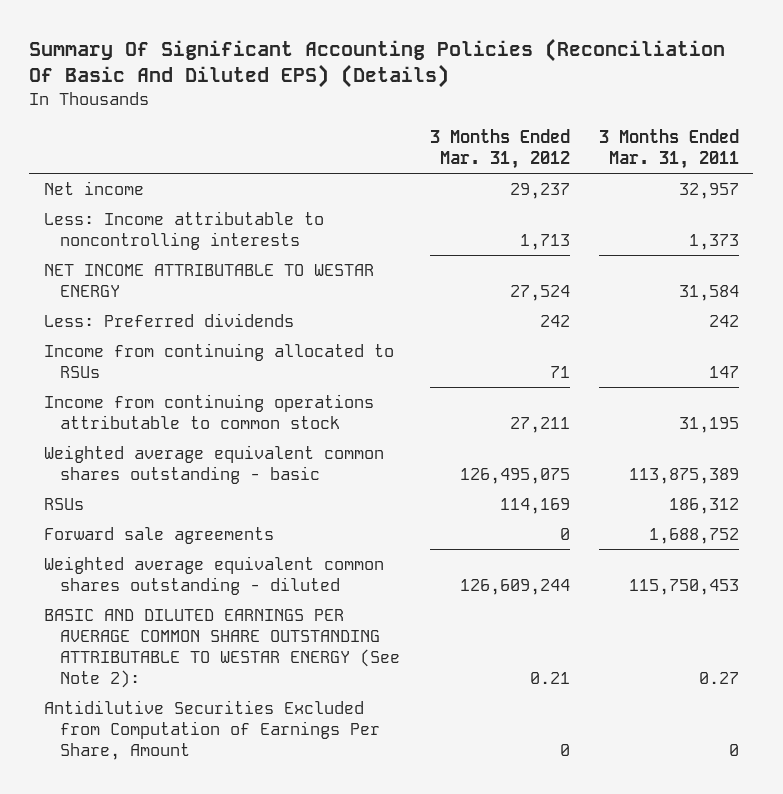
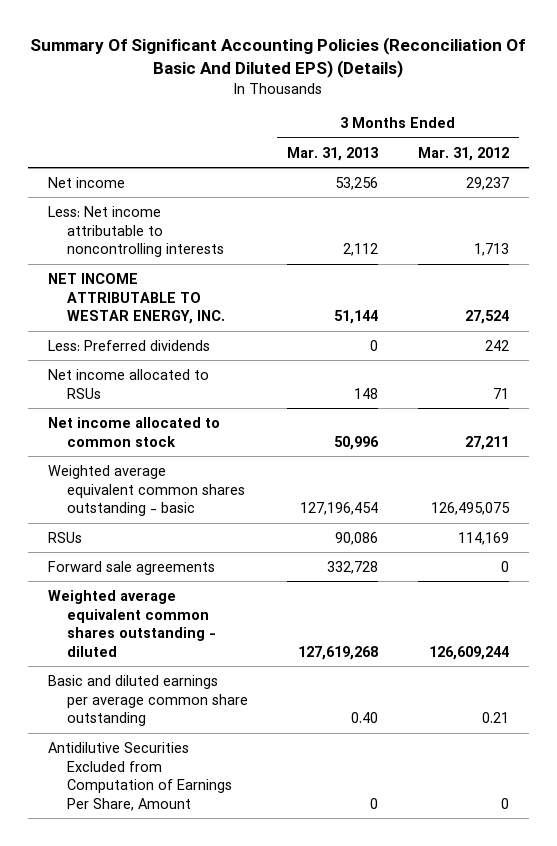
[598,129,739,170] 3 Months Ended Mar. 31, 2011 -> none
none -> [287,146,379,161] Mar. 31, 2013
[43,210,324,251] Less: Income attributable to noncontrolling interests -> [47,205,224,258] Less: Net income attributable to noncontrolling interests
[43,263,374,298] NET INCOME ATTRIBUTABLE TO WESTAR ENERGY -> [47,272,225,325] NET INCOME ATTRIBUTABLE TO WESTAR ENERGY, INC.
[43,342,394,379] Income from continuing allocated to RSUs -> [47,368,209,399] Net income allocated to RSUs
[43,393,374,430] Income from continuing operations attributable to common stock -> [47,416,220,447] Net income allocated to common stock
[43,608,401,689] BASIC AND DILUTED EARNINGS PER AVERAGE COMMON SHARE OUTSTANDING ATTRIBUTABLE TO WESTAR ENERGY (See Note 2): -> [47,674,248,727] Basic and diluted earnings per average common share outstanding

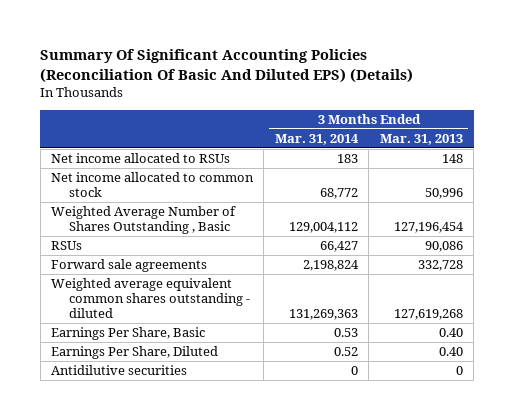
[417,146,509,161] Mar. 31, 2012 -> none
none -> [274,133,359,145] Mar. 31, 2014
[47,176,125,188] Net income -> none
[47,205,224,258] Less: Net income attributable to noncontrolling interests -> none
[47,272,225,325] NET INCOME ATTRIBUTABLE TO WESTAR ENERGY, INC. -> none
[47,339,210,351] Less: Preferred dividends -> none
[47,464,245,517] Weighted average equivalent common shares outstanding - basic -> [51,206,237,235] Weighted Average Number of Shares Outstanding , Basic
[47,674,248,727] Basic and diluted earnings per average common share outstanding -> none
none -> [51,327,206,341] Earnings Per Share, Basic
none -> [51,346,219,360] Earnings Per Share, Diluted
[47,741,232,812] Antidilutive Securities Excluded from Computation of Earnings Per Share, Amount -> [51,365,188,376] Antidilutive securities

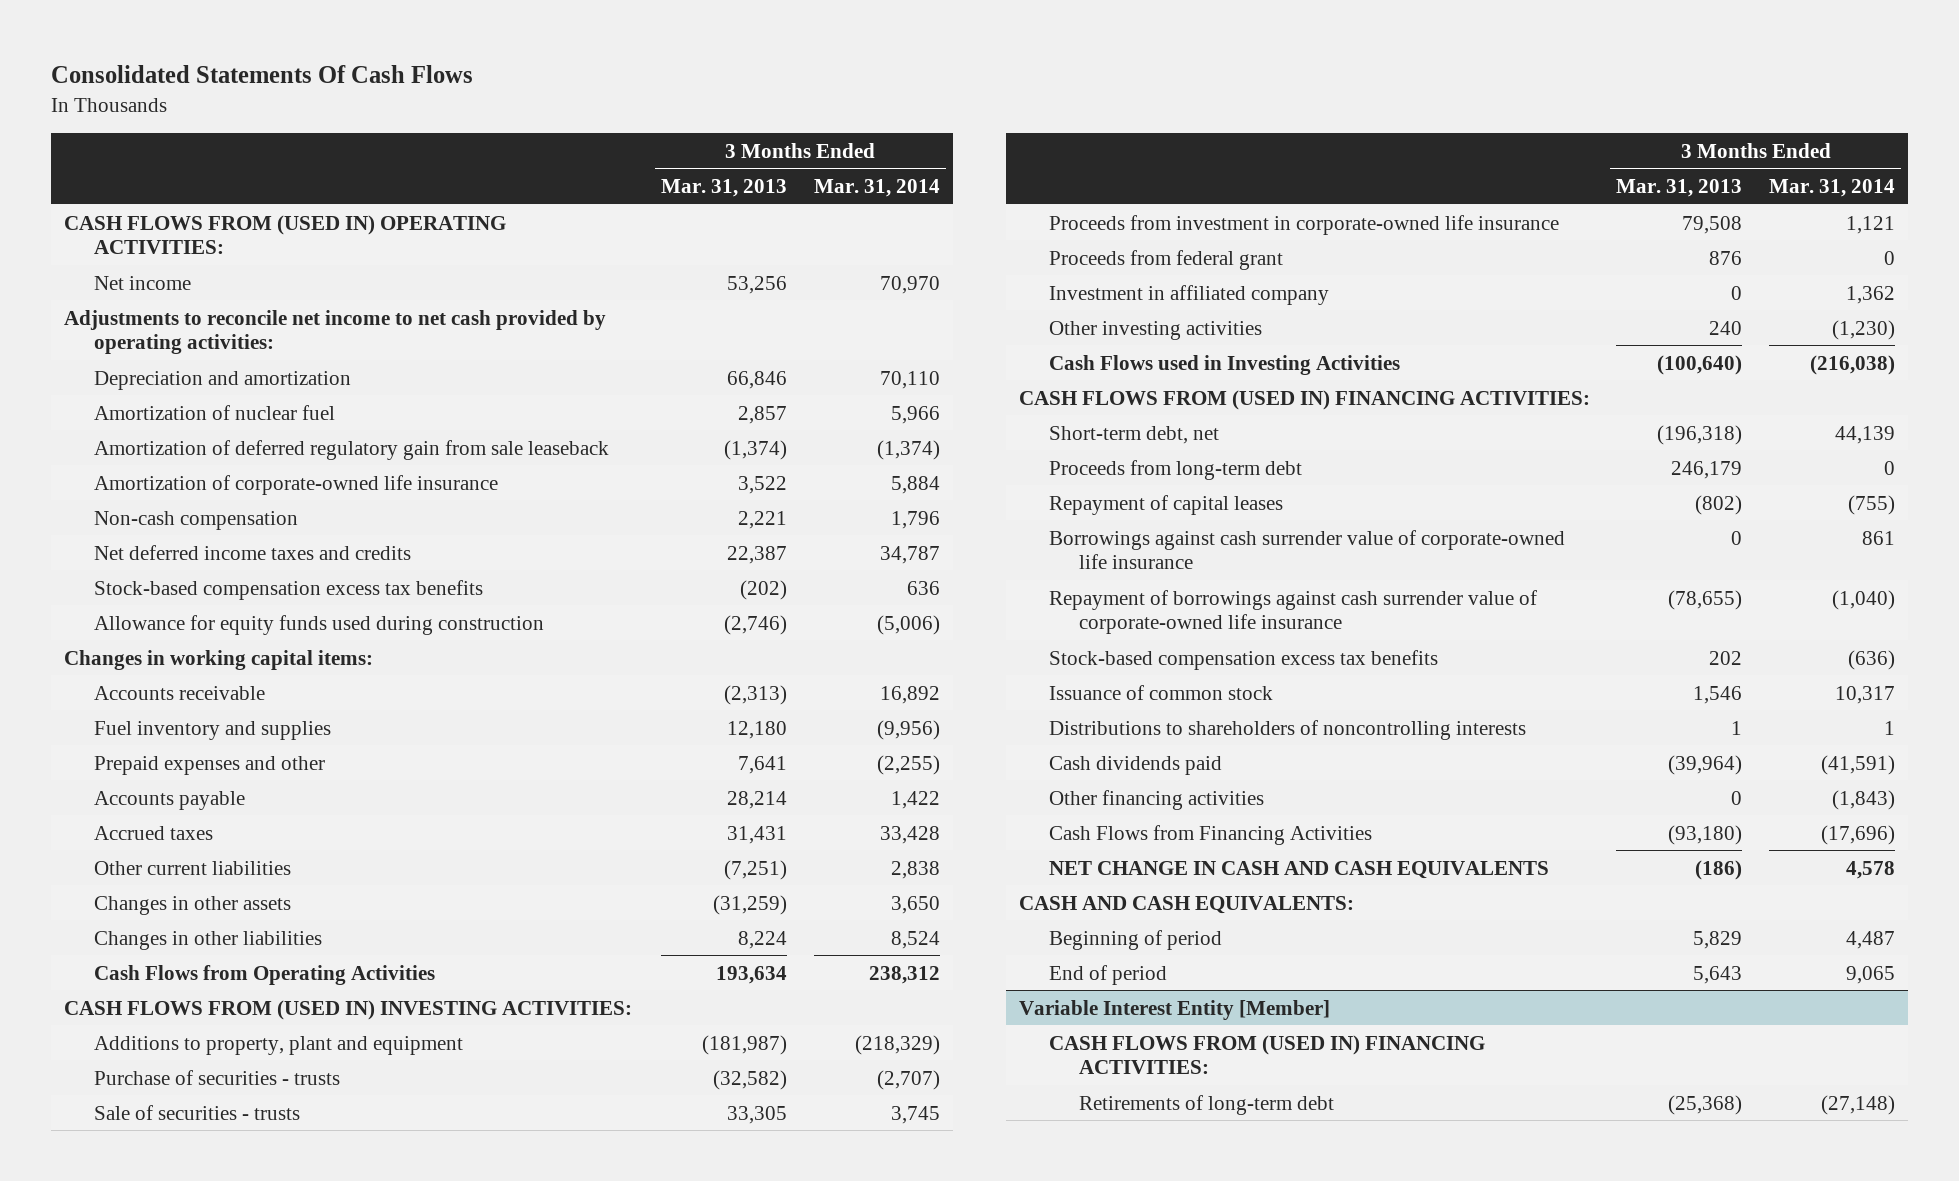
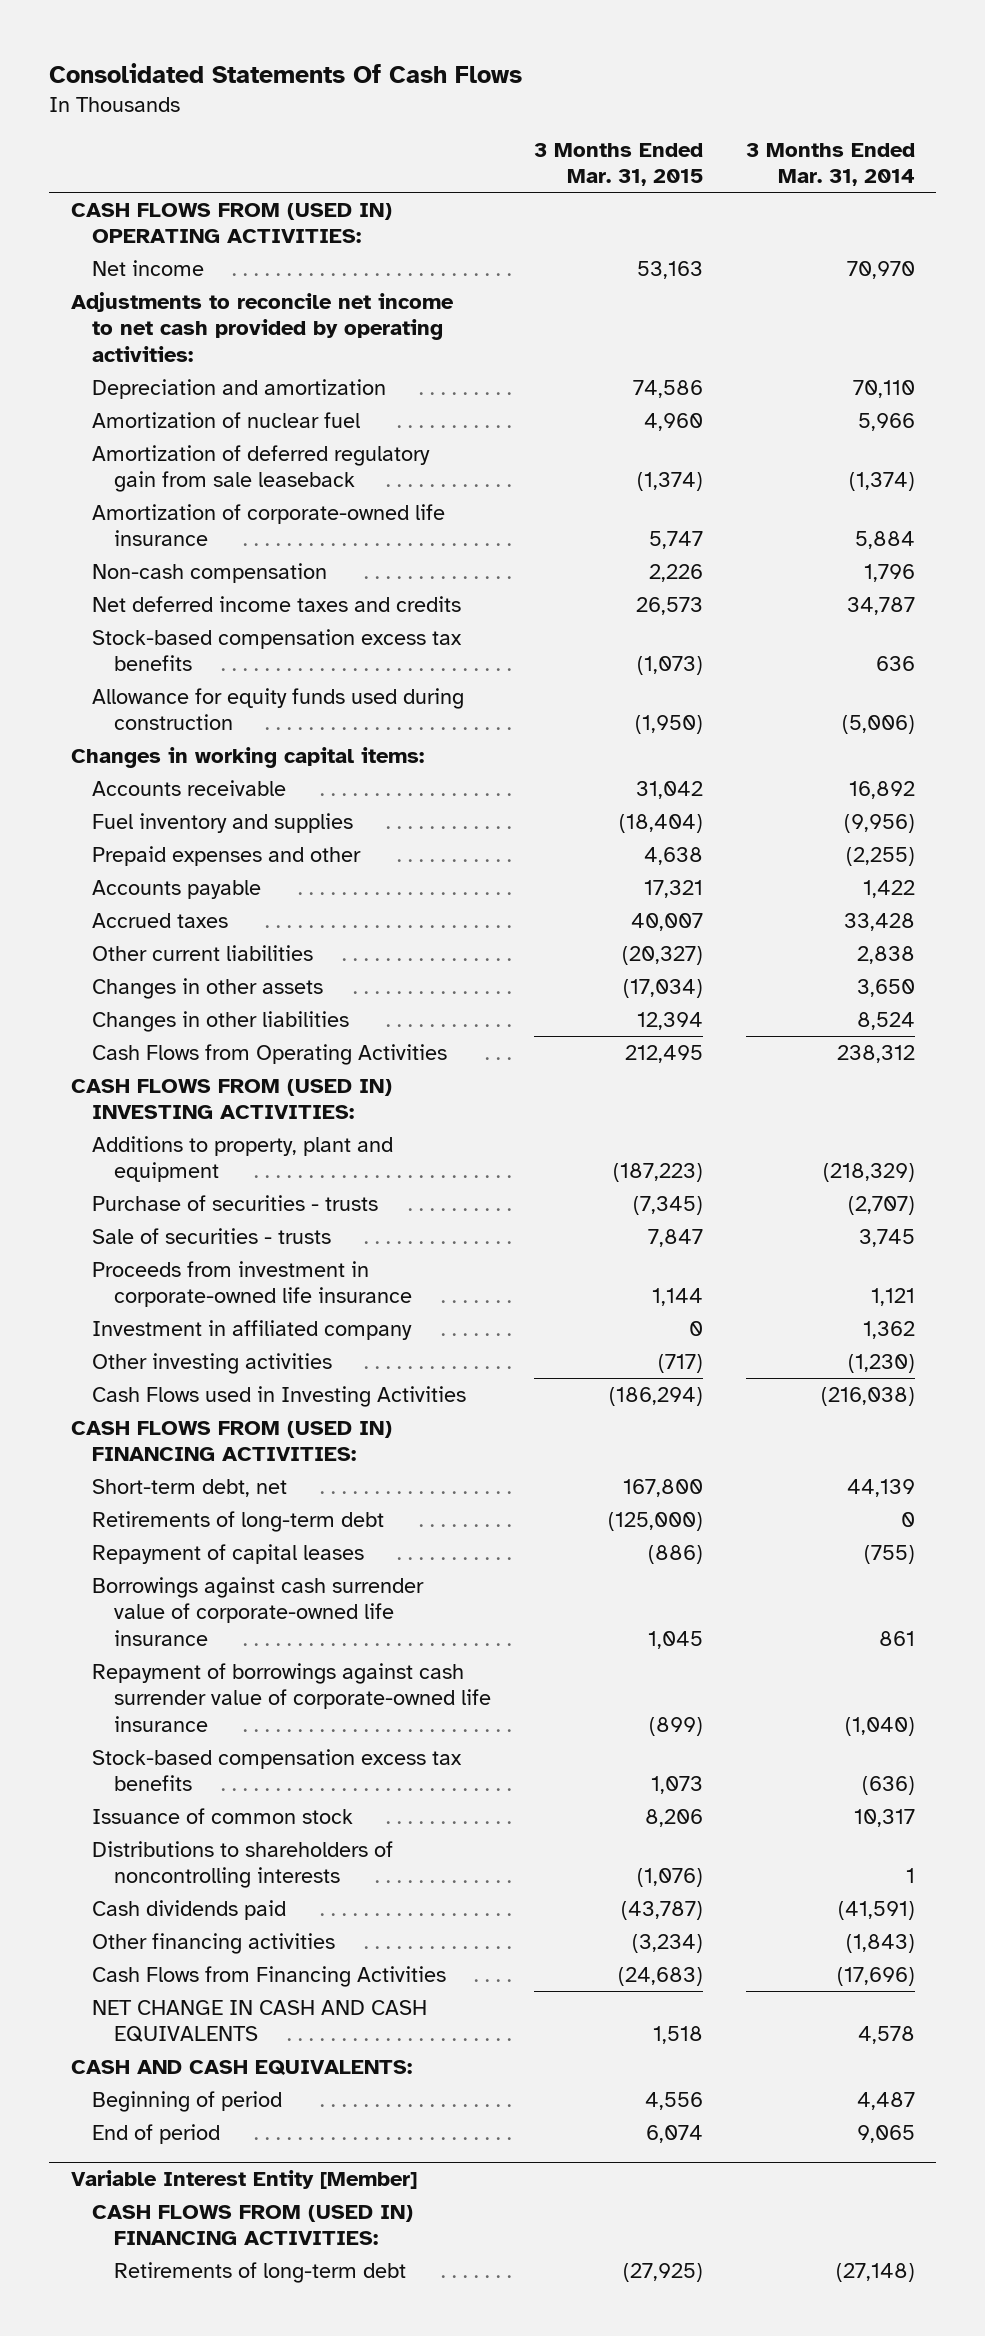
[661,179,788,198] Mar. 31, 2013 -> none
none -> [533,142,703,187] 3 Months Ended Mar. 31, 2015
[1049,249,1284,270] Proceeds from federal grant -> none
[1049,459,1303,480] Proceeds from long-term debt -> none
none -> [92,1510,385,1532] Retirements of long-term debt

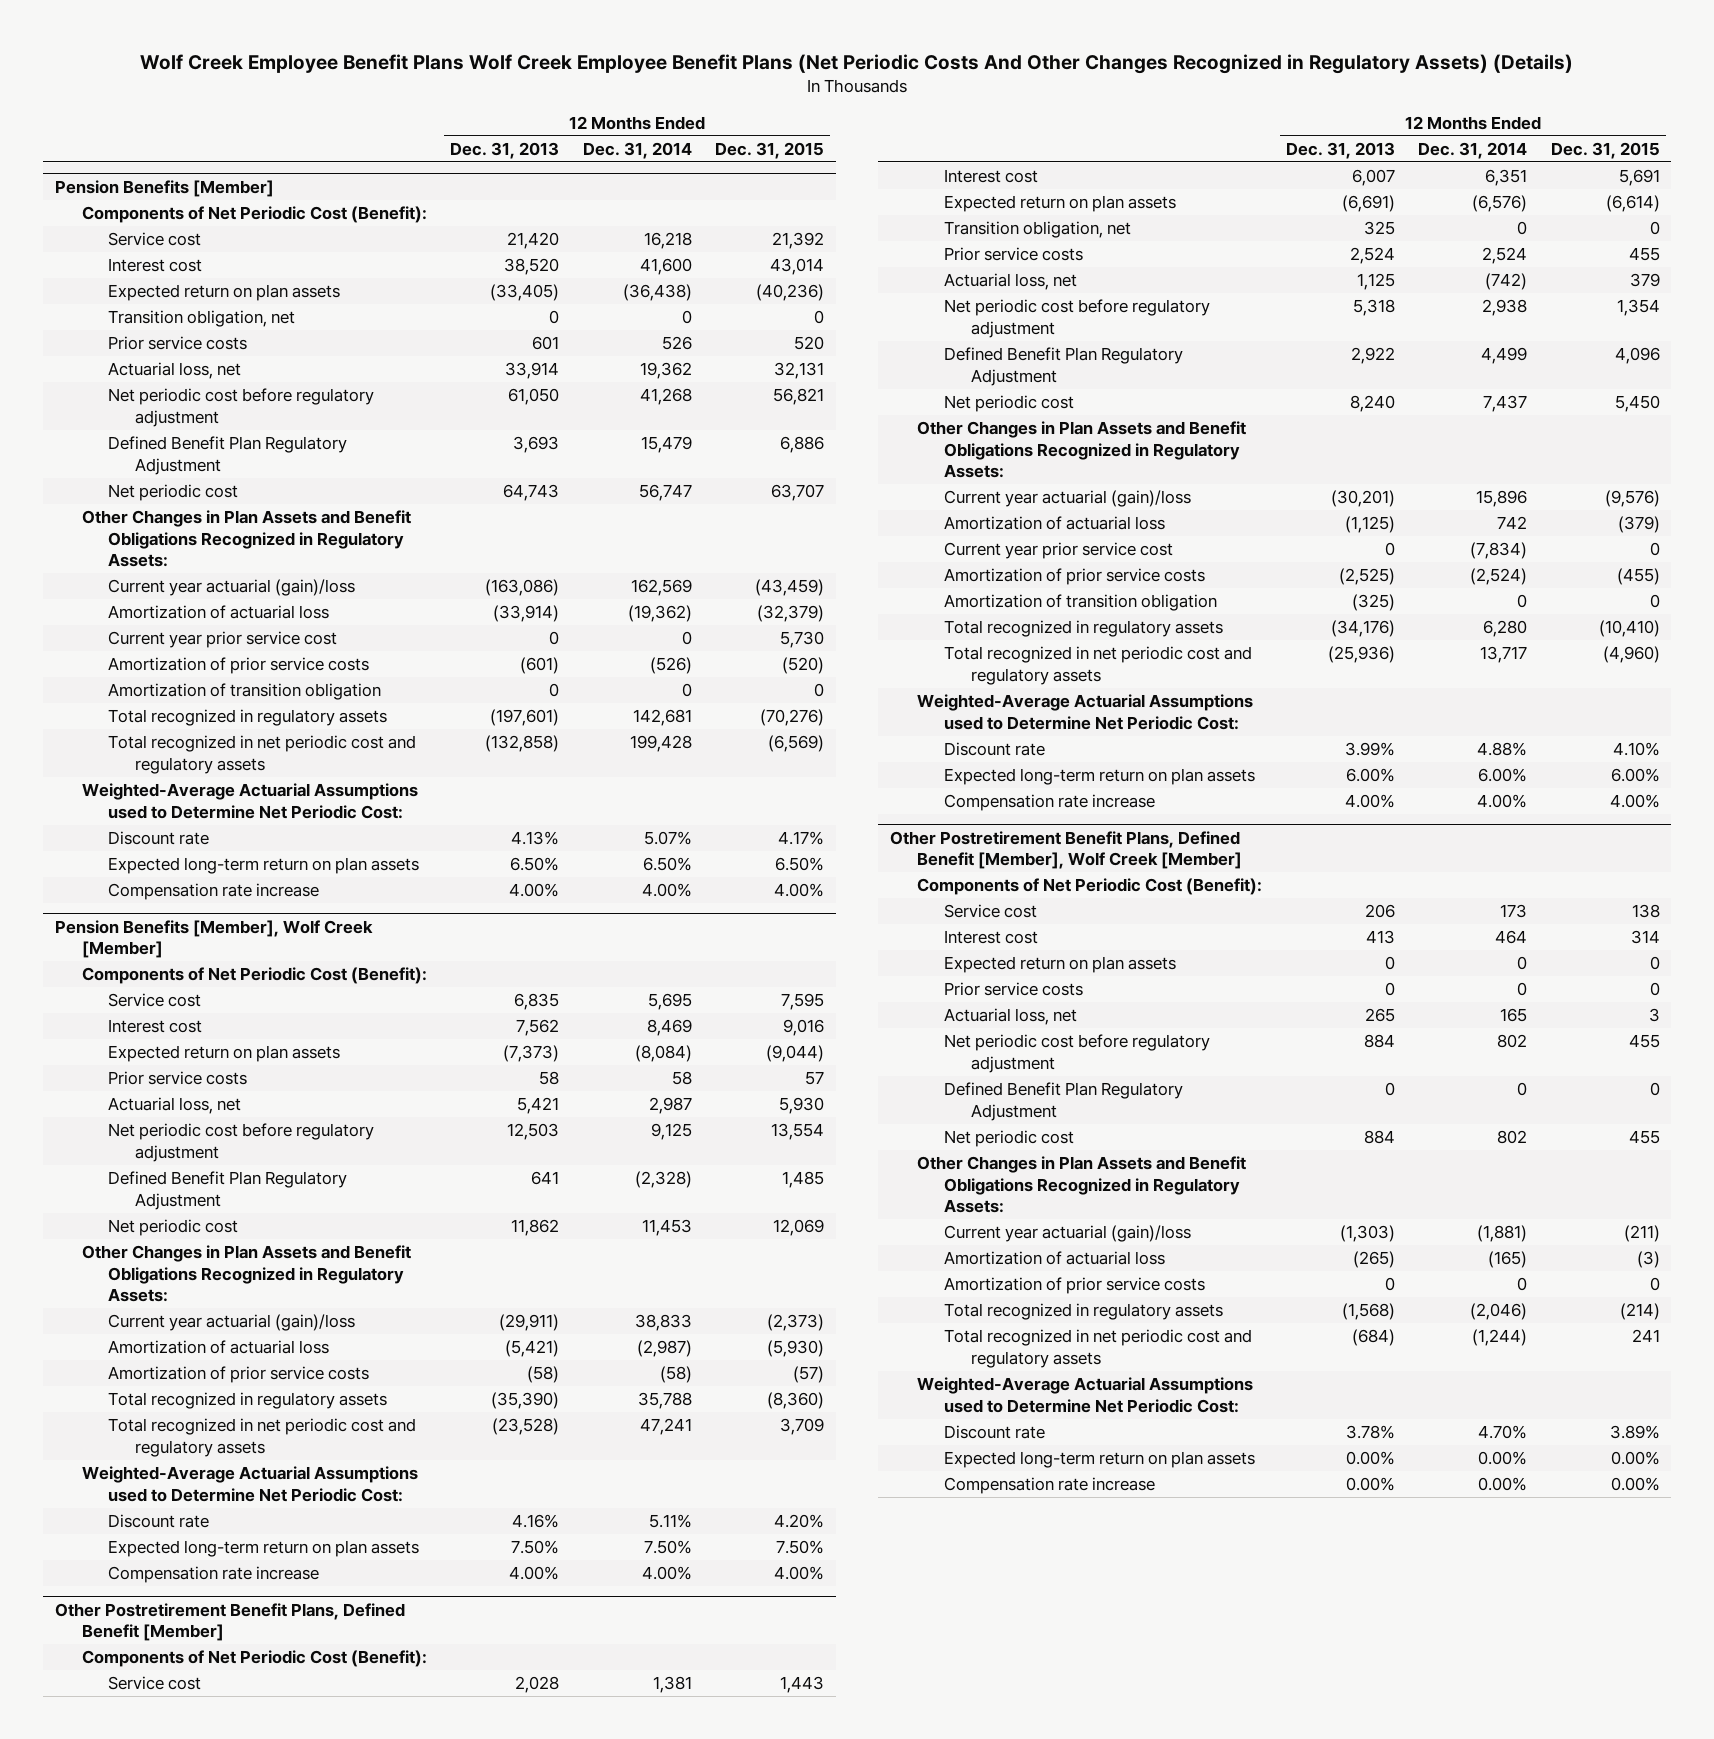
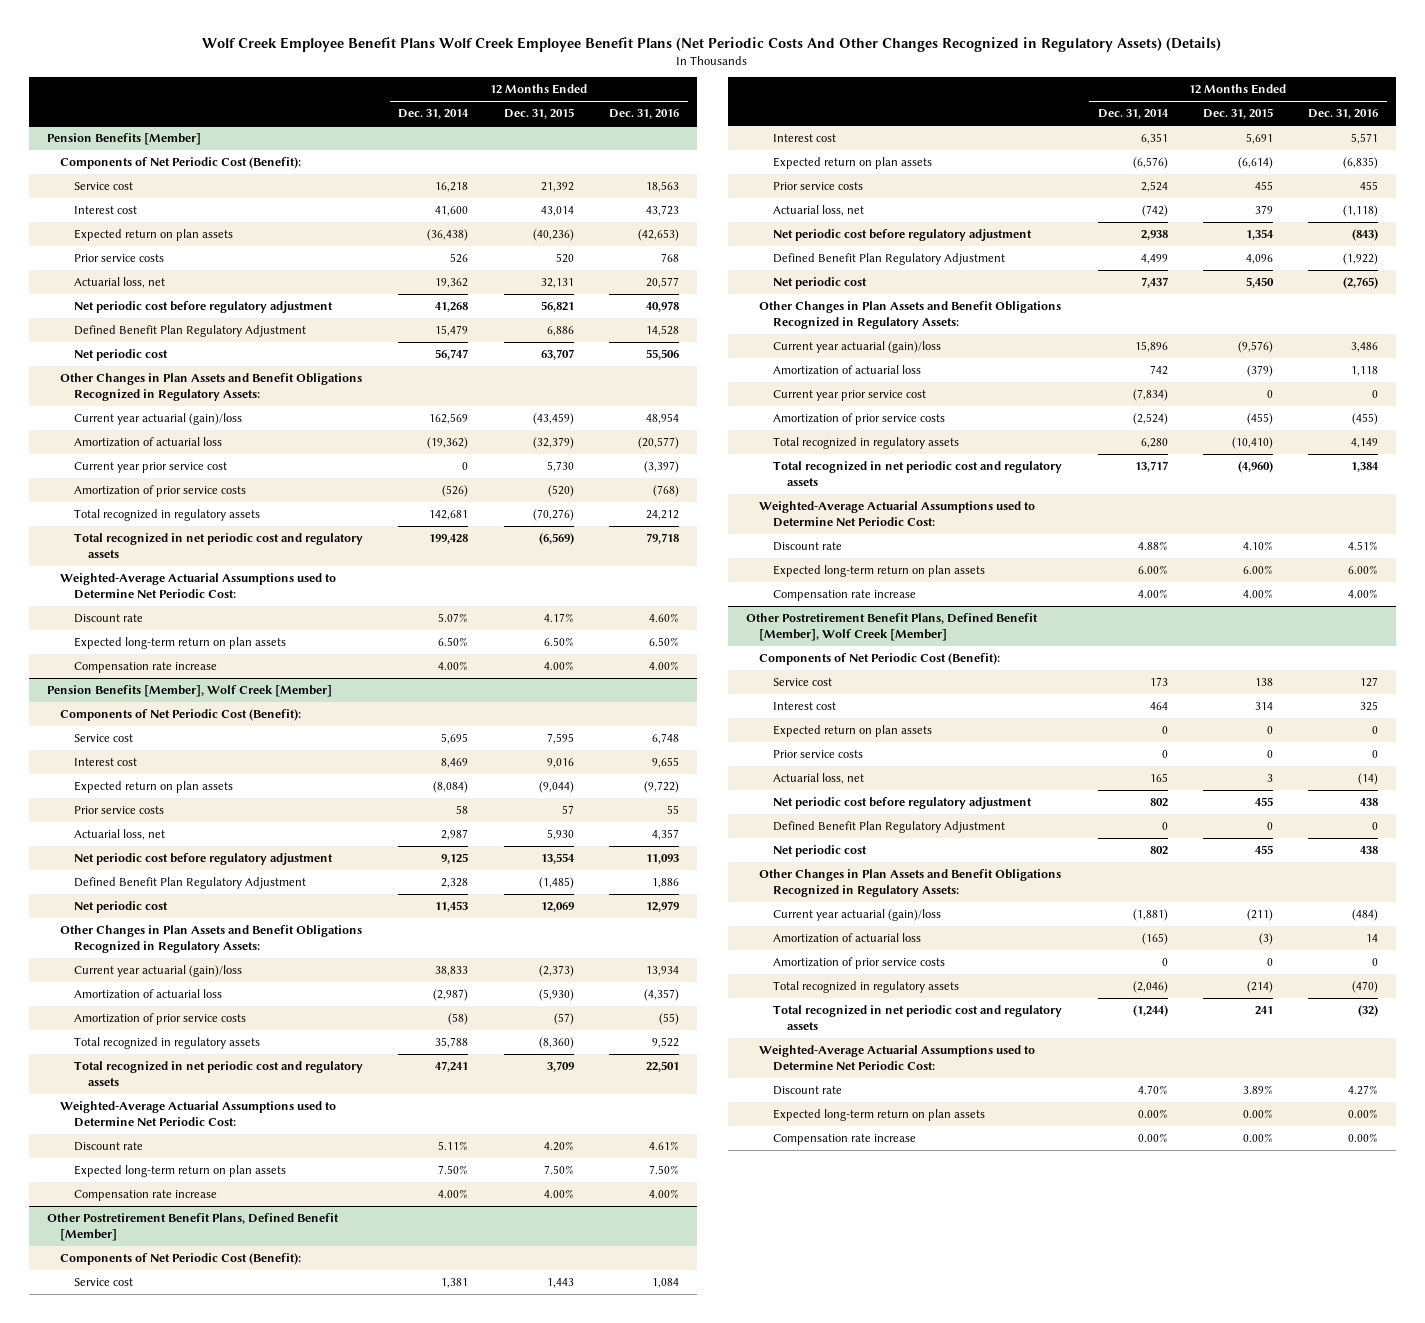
[450,141,560,159] Dec. 31, 2013 -> none
none -> [609,109,680,120] Dec. 31, 2016
[108,310,296,328] Transition obligation, net -> none
[108,683,382,701] Amortization of transition obligation -> none
[634,1171,692,1189] (2,328) -> [441,877,469,888] 2,328
[782,1171,825,1189] 1,485 -> [538,876,574,889] (1,485)
[944,221,1132,239] Transition obligation, net -> none
[944,594,1218,612] Amortization of transition obligation -> none

